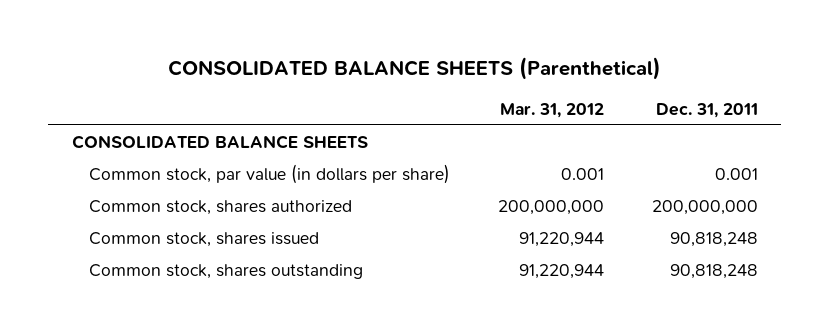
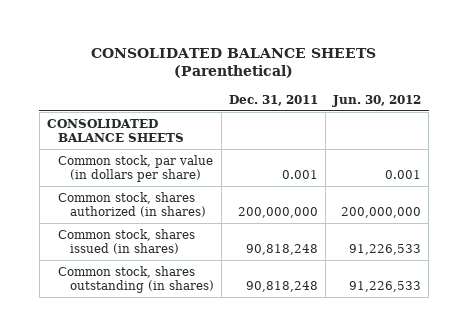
[499,102,604,118] Mar. 31, 2012 -> none
none -> [331,95,421,108] Jun. 30, 2012
[88,199,352,215] Common stock, shares authorized -> [58,191,206,218] Common stock, shares authorized (in shares)
[88,231,319,247] Common stock, shares issued -> [58,228,196,255] Common stock, shares issued (in shares)
[88,263,363,279] Common stock, shares outstanding -> [58,265,214,294] Common stock, shares outstanding (in shares)

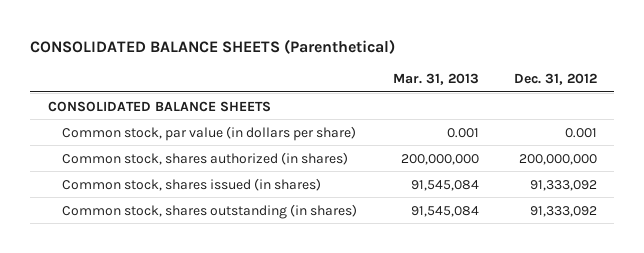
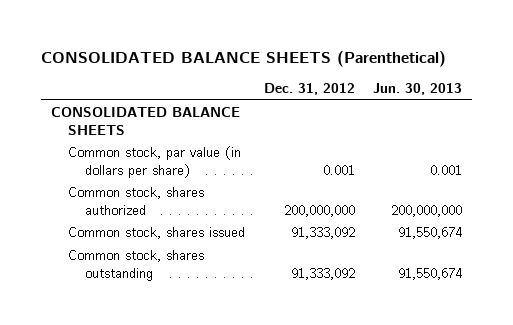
[392,73,479,86] Mar. 31, 2013 -> none
none -> [373,83,463,96] Jun. 30, 2013
[62,151,349,165] Common stock, shares authorized (in shares) -> [67,187,204,215] Common stock, shares authorized
[62,177,322,191] Common stock, shares issued (in shares) -> [67,227,245,240] Common stock, shares issued
[62,203,358,219] Common stock, shares outstanding (in shares) -> [67,250,204,281] Common stock, shares outstanding

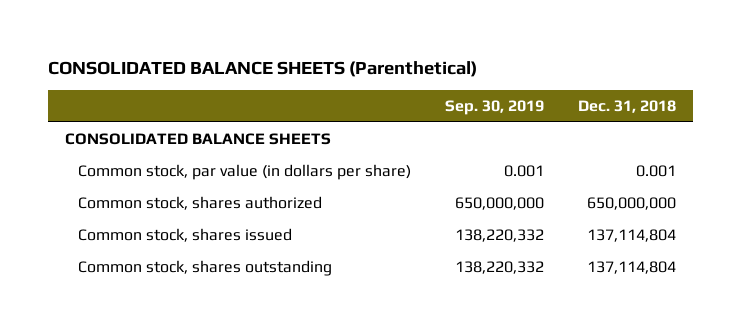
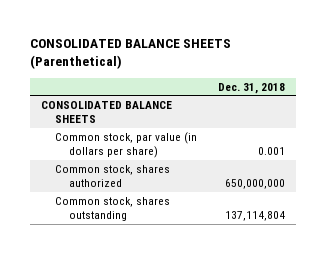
[445,99,545,115] Sep. 30, 2019 -> none
[78,228,293,243] Common stock, shares issued -> none

